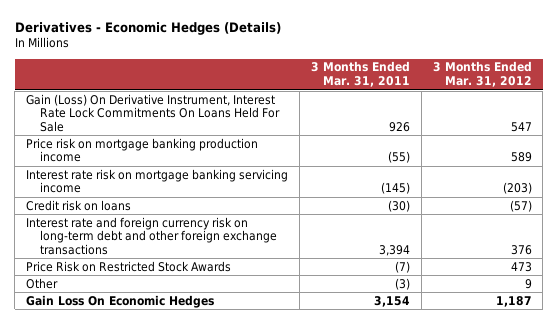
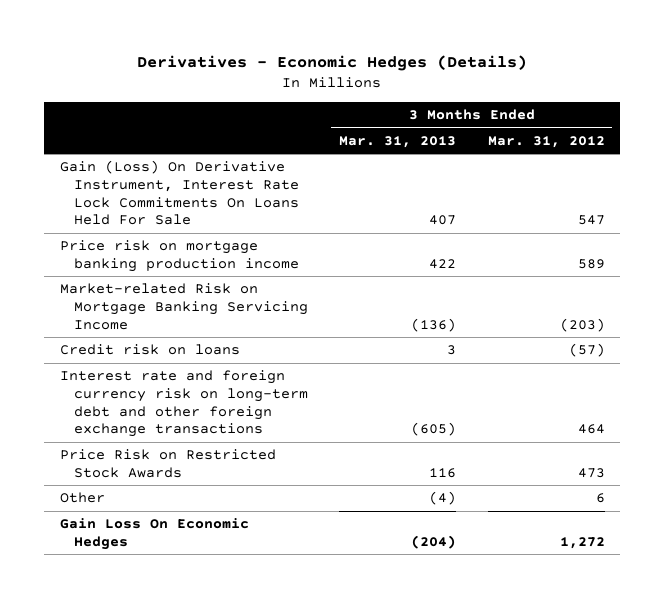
[310,61,410,88] 3 Months Ended Mar. 31, 2011 -> none
none -> [339,135,457,148] Mar. 31, 2013
[26,168,289,194] Interest rate risk on mortgage banking servicing income -> [59,283,308,330] Market-related Risk on Mortgage Banking Servicing Income
[510,244,532,255] 376 -> [577,424,605,435] 464
[524,278,532,289] 9 -> [595,493,605,504] 6
[495,295,532,307] 1,187 -> [559,536,605,549] 1,272

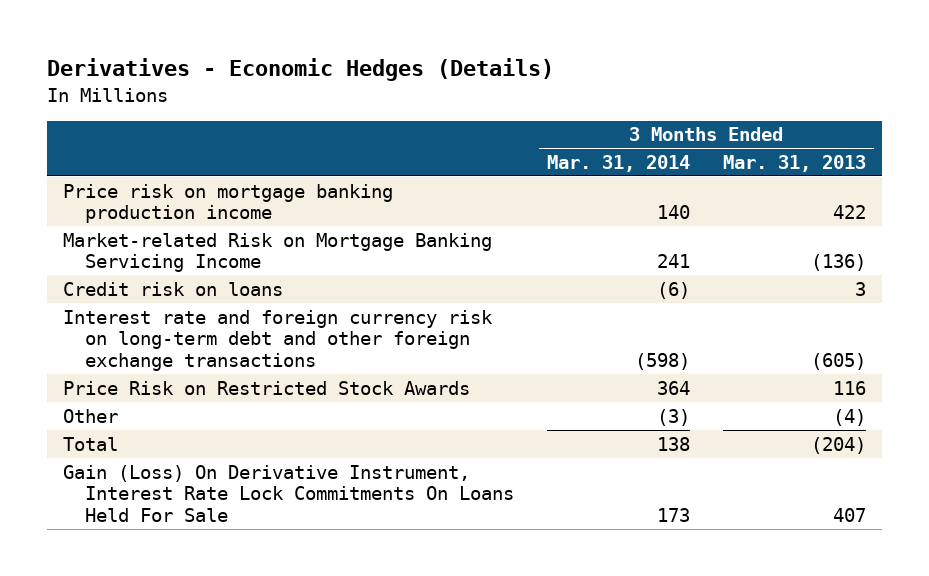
[487,135,605,148] Mar. 31, 2012 -> none
none -> [546,154,690,172] Mar. 31, 2014
[59,518,249,550] Gain Loss On Economic Hedges -> [63,436,119,451] Total
[59,160,299,226] Gain (Loss) On Derivative Instrument, Interest Rate Lock Commitments On Loans Held For Sale -> [63,464,515,523] Gain (Loss) On Derivative Instrument, Interest Rate Lock Commitments On Loans Held For Sale

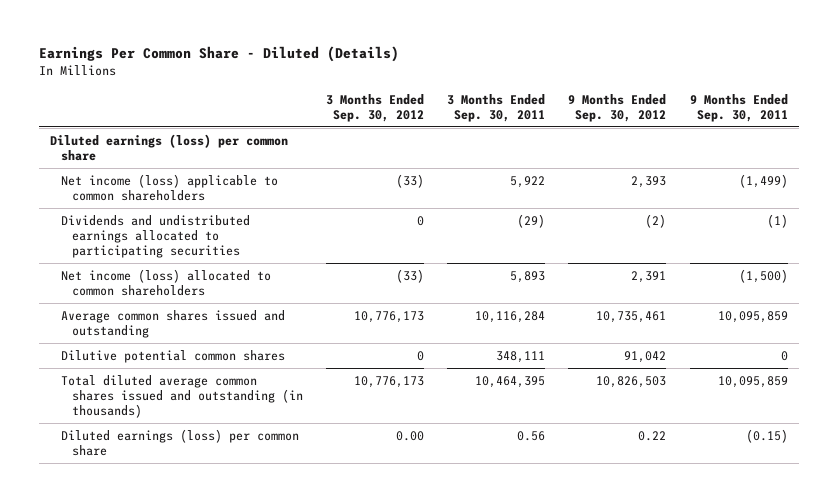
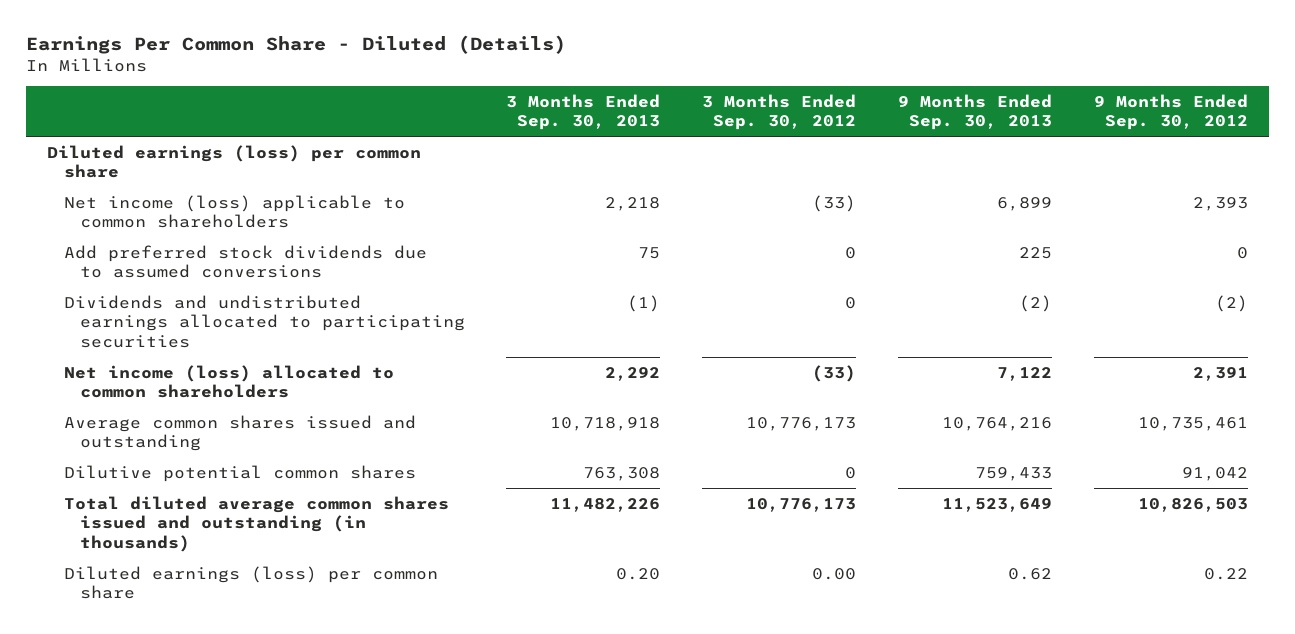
[447,93,546,122] 3 Months Ended Sep. 30, 2011 -> none
[689,93,788,122] 9 Months Ended Sep. 30, 2011 -> none
none -> [506,93,661,131] 3 Months Ended Sep. 30, 2013
none -> [897,93,1052,131] 9 Months Ended Sep. 30, 2013
none -> [63,244,427,279] Add preferred stock dividends due to assumed conversions

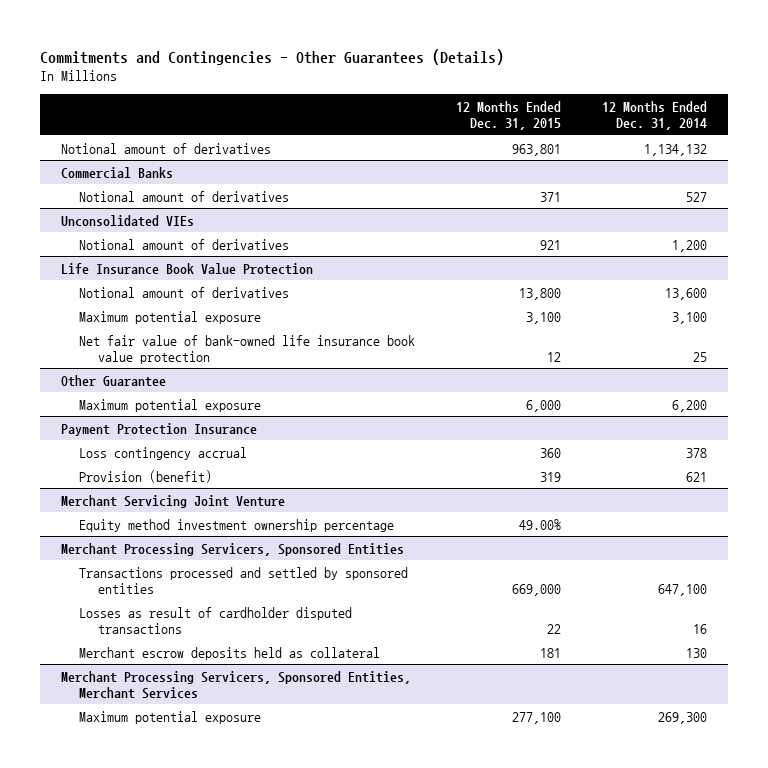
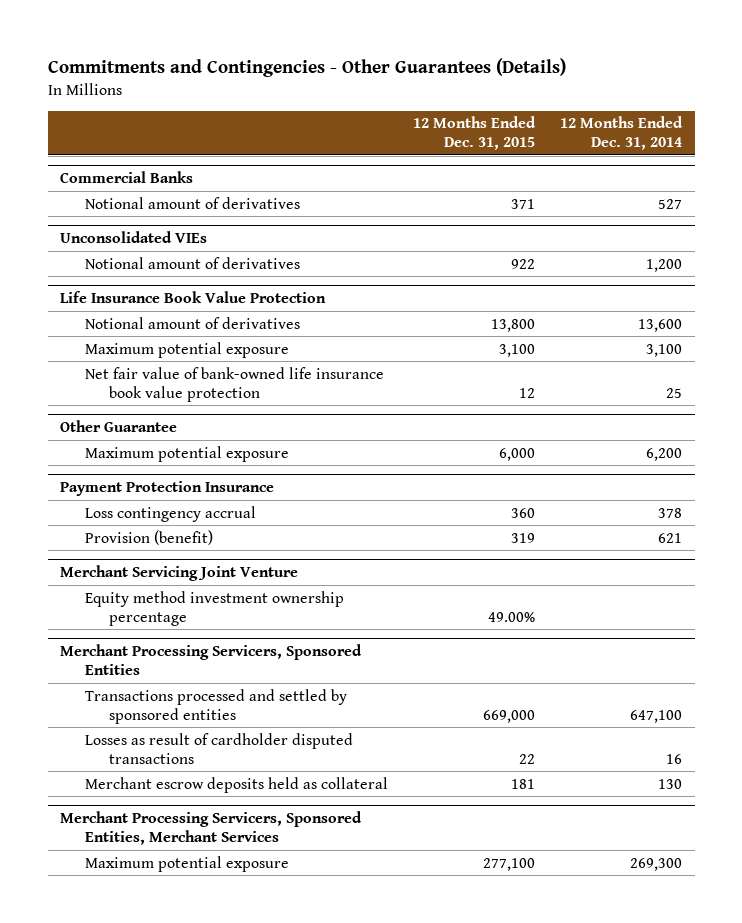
[60,142,271,154] Notional amount of derivatives -> none
[540,239,562,250] 921 -> [510,258,535,269] 922

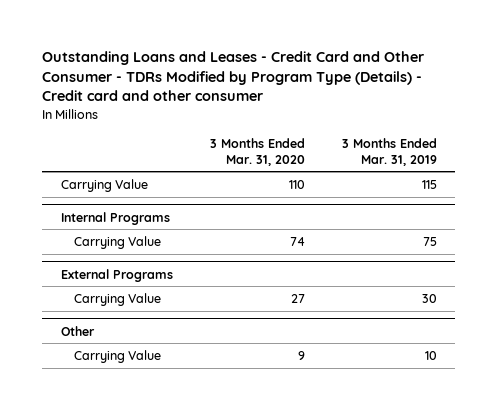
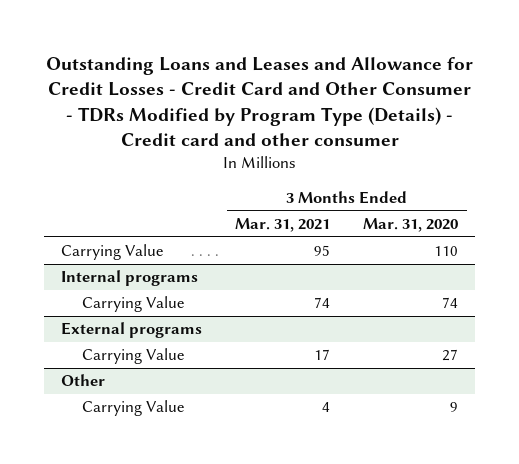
[42,51,425,102] Outstanding Loans and Leases - Credit Card and Other Consumer - TDRs Modified by Program Type (Details) - Credit card and other consumer -> [45,56,473,147] Outstanding Loans and Leases and Allowance for Credit Losses - Credit Card and Other Consumer - TDRs Modified by Program Type (Details) - Credit card and other consumer
[341,138,437,166] 3 Months Ended Mar. 31, 2019 -> none
none -> [235,218,331,233] Mar. 31, 2021
[60,211,170,225] Internal Programs -> [60,270,198,287] Internal programs
[60,268,173,282] External Programs -> [60,322,202,339] External programs

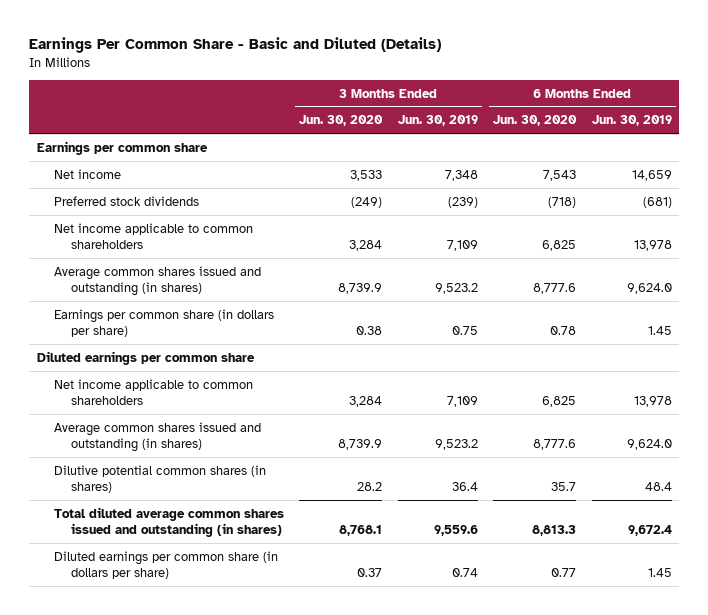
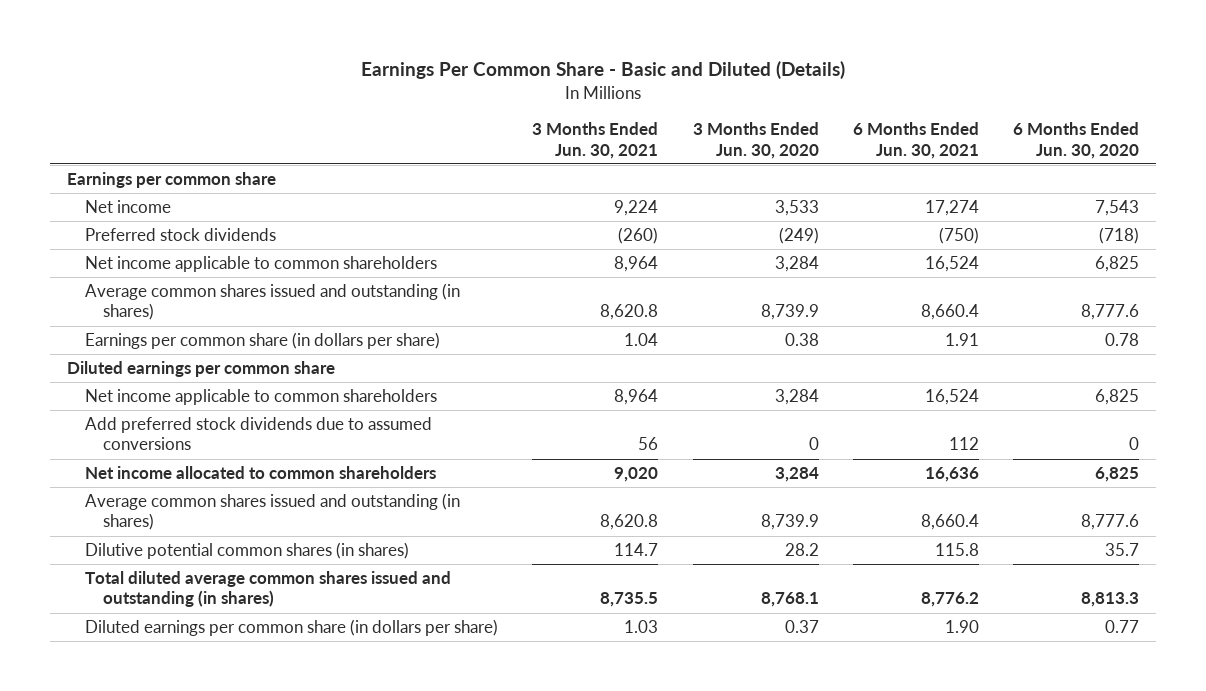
[397,115,478,127] Jun. 30, 2019 -> none
[591,115,672,127] Jun. 30, 2019 -> none
none -> [532,122,659,159] 3 Months Ended Jun. 30, 2021
none -> [852,122,979,159] 6 Months Ended Jun. 30, 2021
none -> [85,417,433,451] Add preferred stock dividends due to assumed conversions
none -> [85,466,437,480] Net income allocated to common shareholders

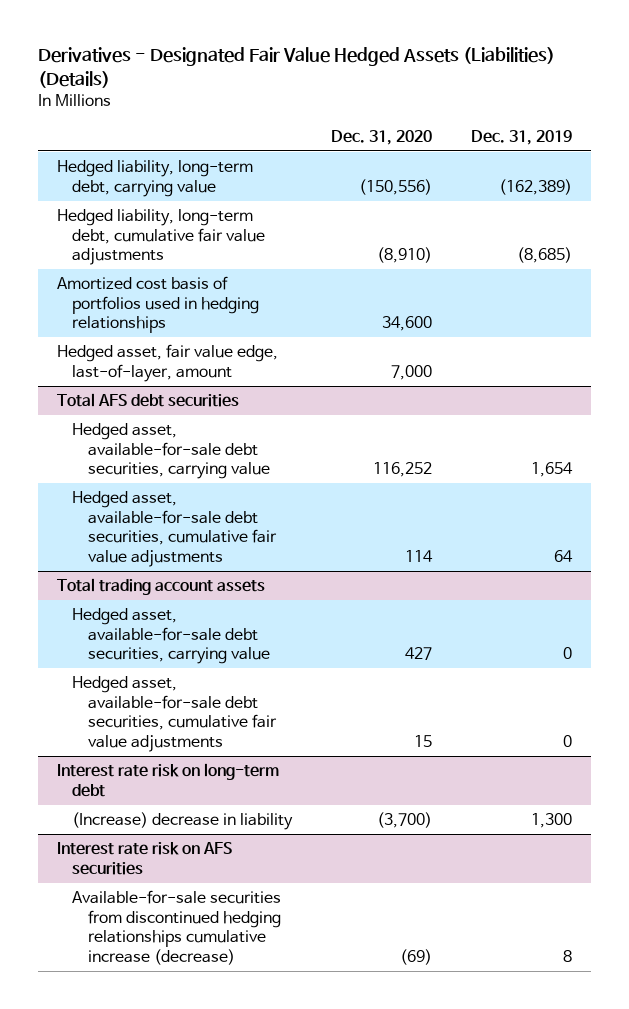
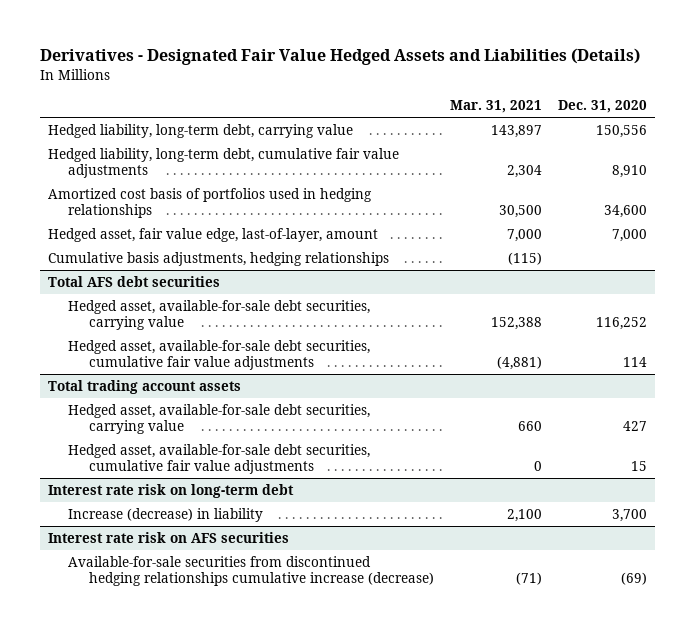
[37,47,555,89] Derivatives - Designated Fair Value Hedged Assets (Liabilities) (Details) -> [39,47,640,65] Derivatives - Designated Fair Value Hedged Assets and Liabilities (Details)
[471,129,573,145] Dec. 31, 2019 -> none
none -> [449,100,542,114] Mar. 31, 2021
[359,178,433,195] (150,556) -> [595,124,647,138] 150,556
[377,247,433,264] (8,910) -> [611,164,647,178] 8,910
none -> [47,251,389,266] Cumulative basis adjustments, hedging relationships
[72,812,294,831] (Increase) decrease in liability -> [68,507,264,522] Increase (decrease) in liability
[377,812,433,829] (3,700) -> [611,508,647,522] 3,700

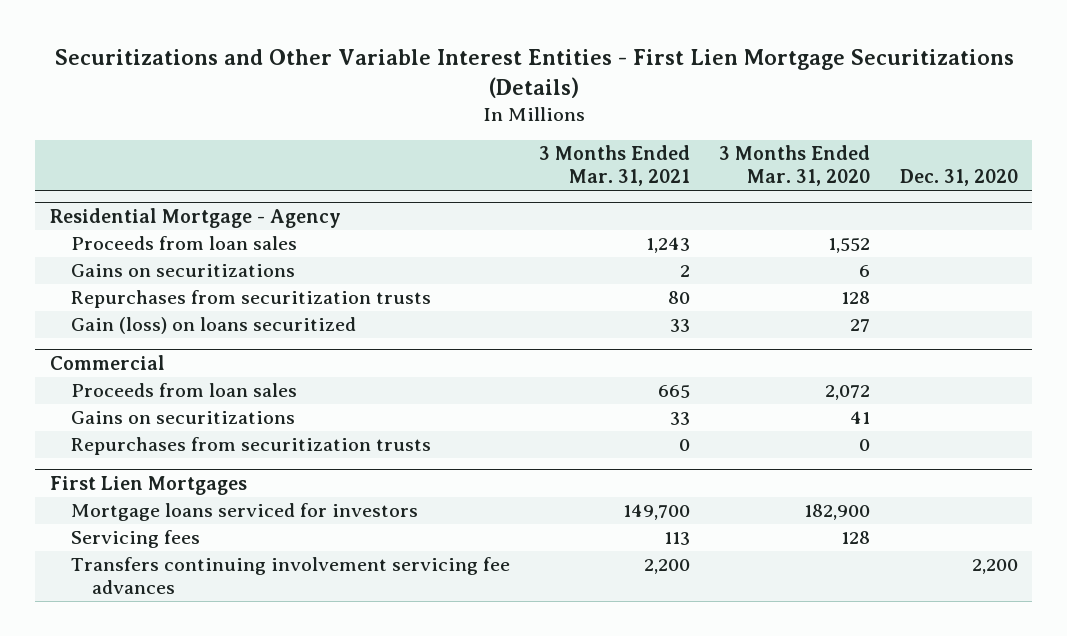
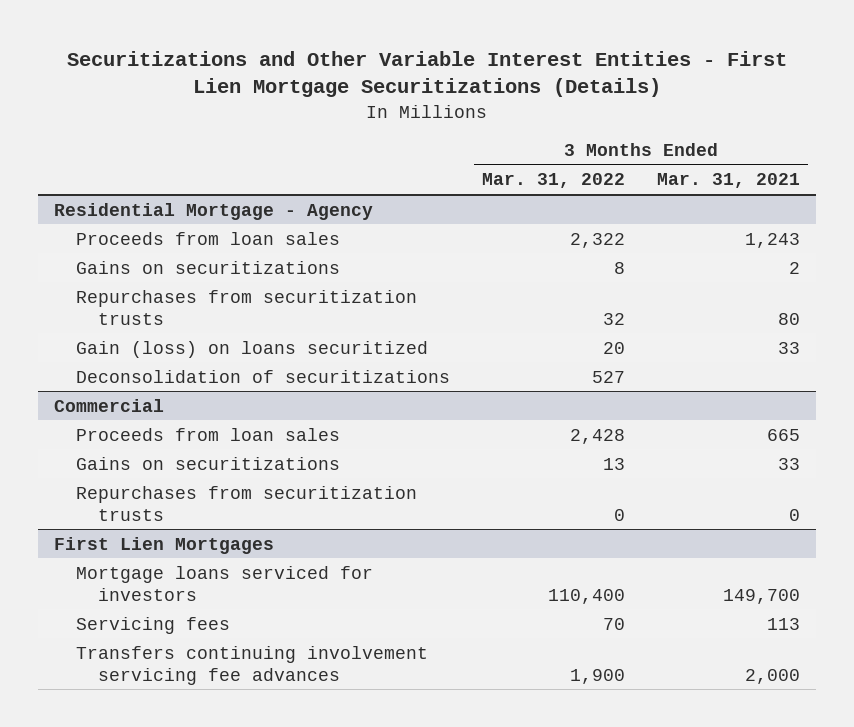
[719,145,871,186] 3 Months Ended Mar. 31, 2020 -> none
[899,168,1018,186] Dec. 31, 2020 -> none
none -> [482,173,626,189] Mar. 31, 2022
none -> [75,369,450,383] Deconsolidation of securitizations
[644,559,691,575] 2,200 -> [745,668,801,684] 2,000

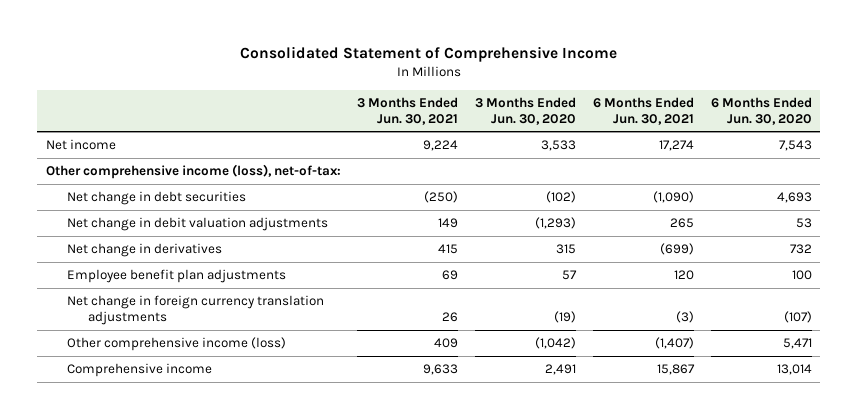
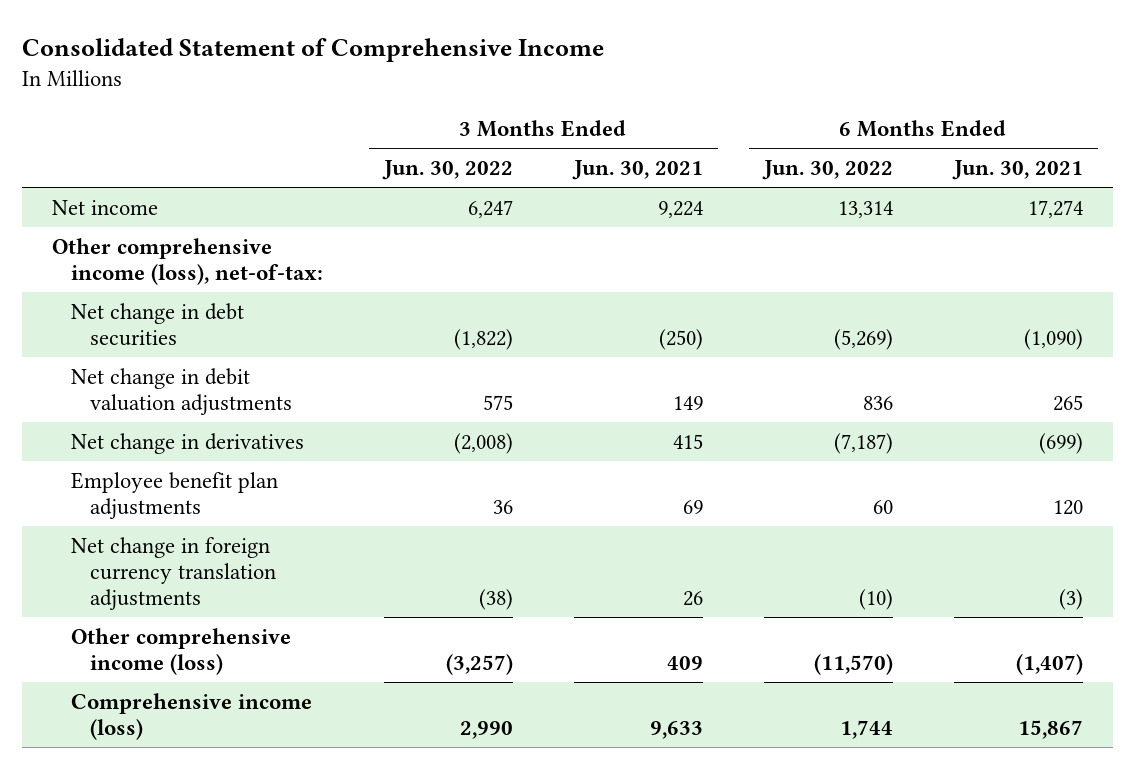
[475,96,577,125] 3 Months Ended Jun. 30, 2020 -> none
[710,96,812,125] 6 Months Ended Jun. 30, 2020 -> none
none -> [381,159,513,180] Jun. 30, 2022
none -> [761,159,893,180] Jun. 30, 2022
[67,363,213,378] Comprehensive income -> [70,692,312,740] Comprehensive income (loss)

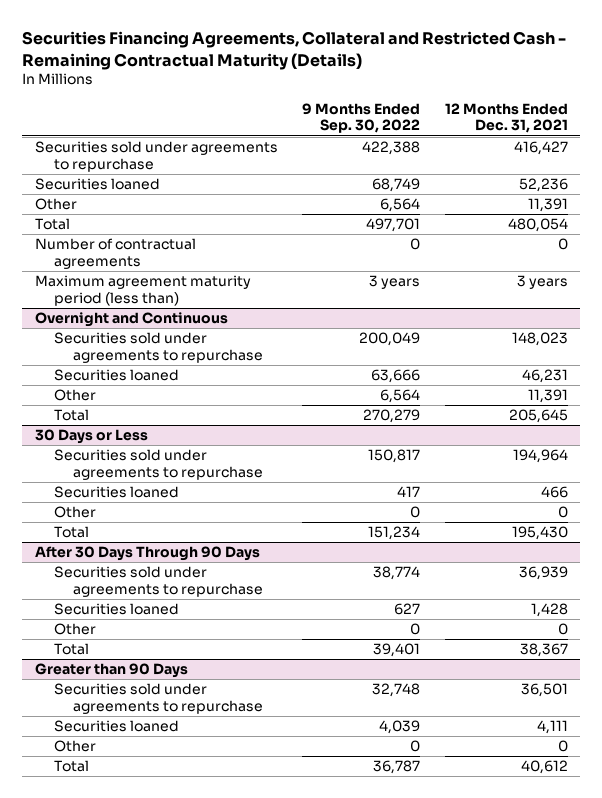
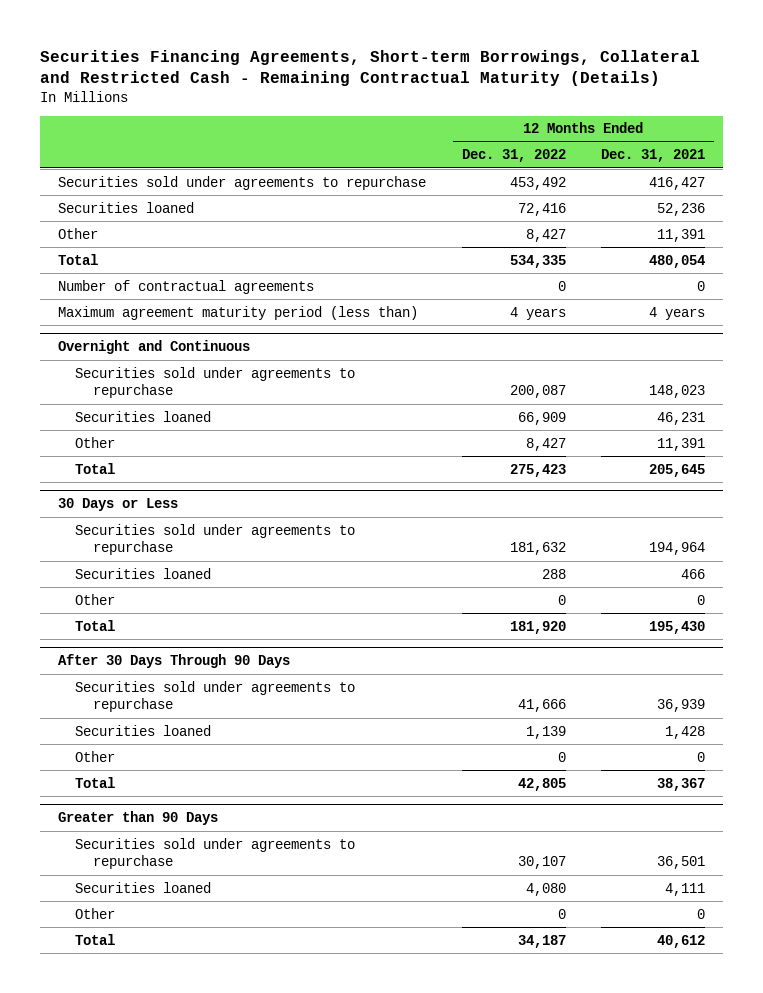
[22,30,567,70] Securities Financing Agreements, Collateral and Restricted Cash - Remaining Contractual Maturity (Details) -> [40,49,701,87] Securities Financing Agreements, Short-term Borrowings, Collateral and Restricted Cash - Remaining Contractual Maturity (Details)
[302,102,421,134] 9 Months Ended Sep. 30, 2022 -> none
none -> [461,149,566,163] Dec. 31, 2022
[516,275,568,290] 3 years -> [649,306,706,320] 4 years

